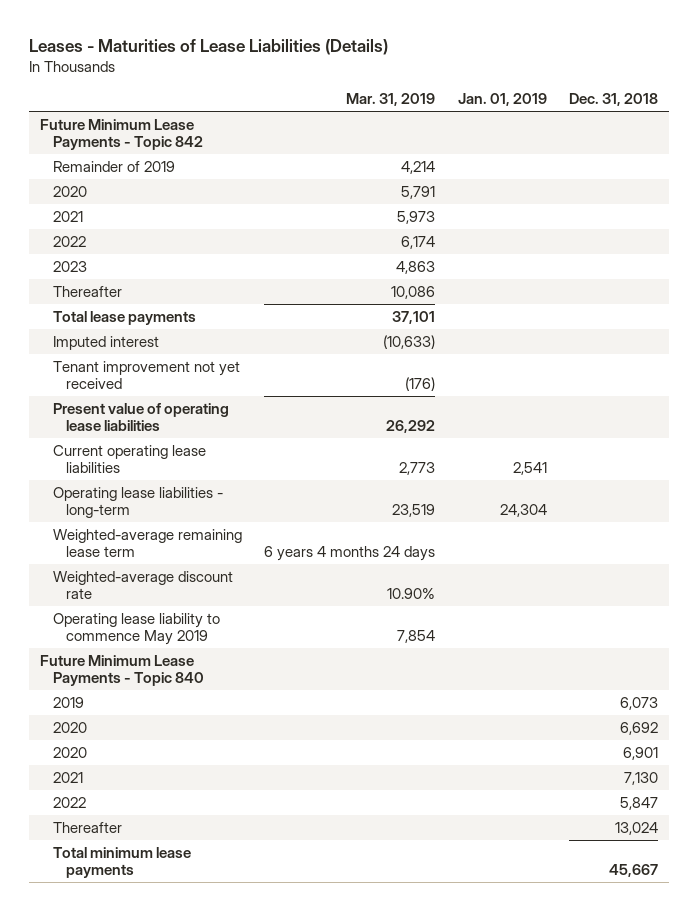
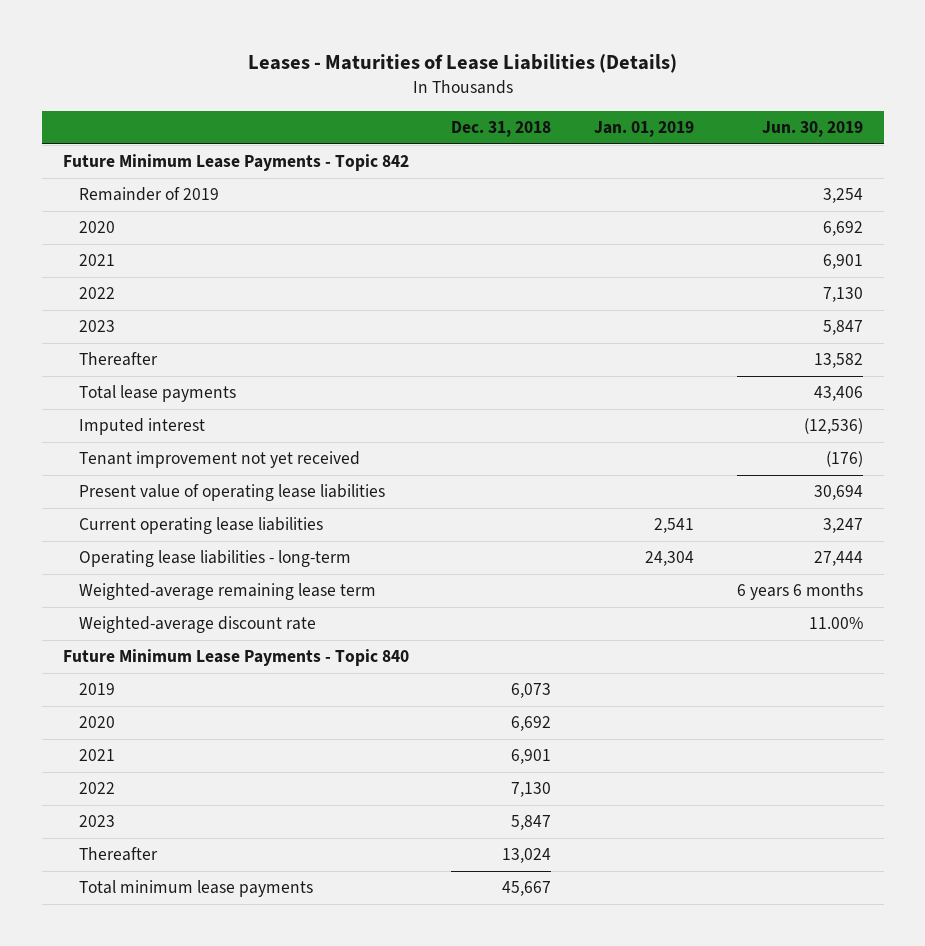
[346,93,436,107] Mar. 31, 2019 -> none
none -> [761,121,863,138] Jun. 30, 2019
[52,612,220,646] Operating lease liability to commence May 2019 -> none
[52,746,87,758] 2020 -> [79,749,116,762] 2021
[52,771,83,783] 2021 -> [79,782,116,795] 2022
[52,796,86,808] 2022 -> [79,815,116,828] 2023

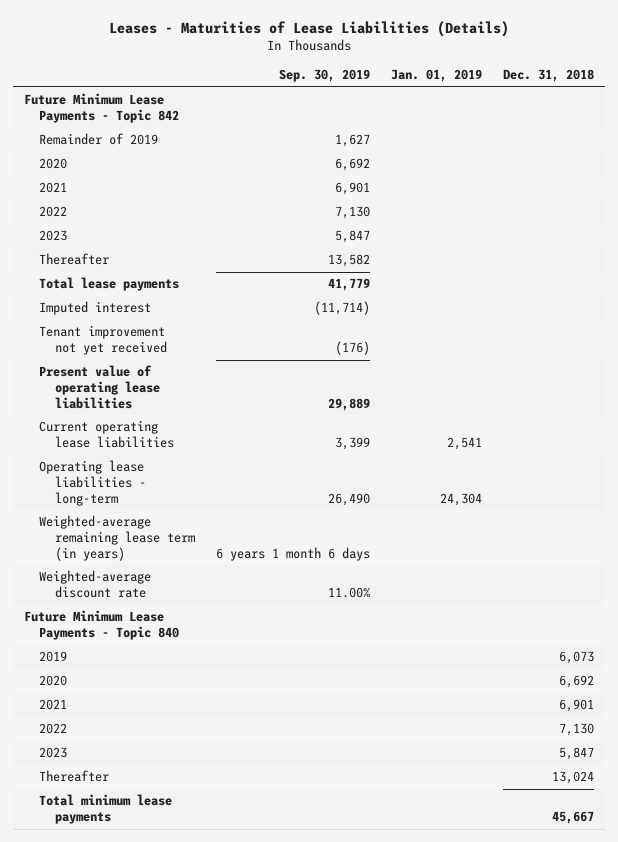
[761,121,863,138] Jun. 30, 2019 -> none
none -> [278,69,370,83] Sep. 30, 2019
[79,583,377,601] Weighted-average remaining lease term -> [39,515,195,561] Weighted-average remaining lease term (in years)

